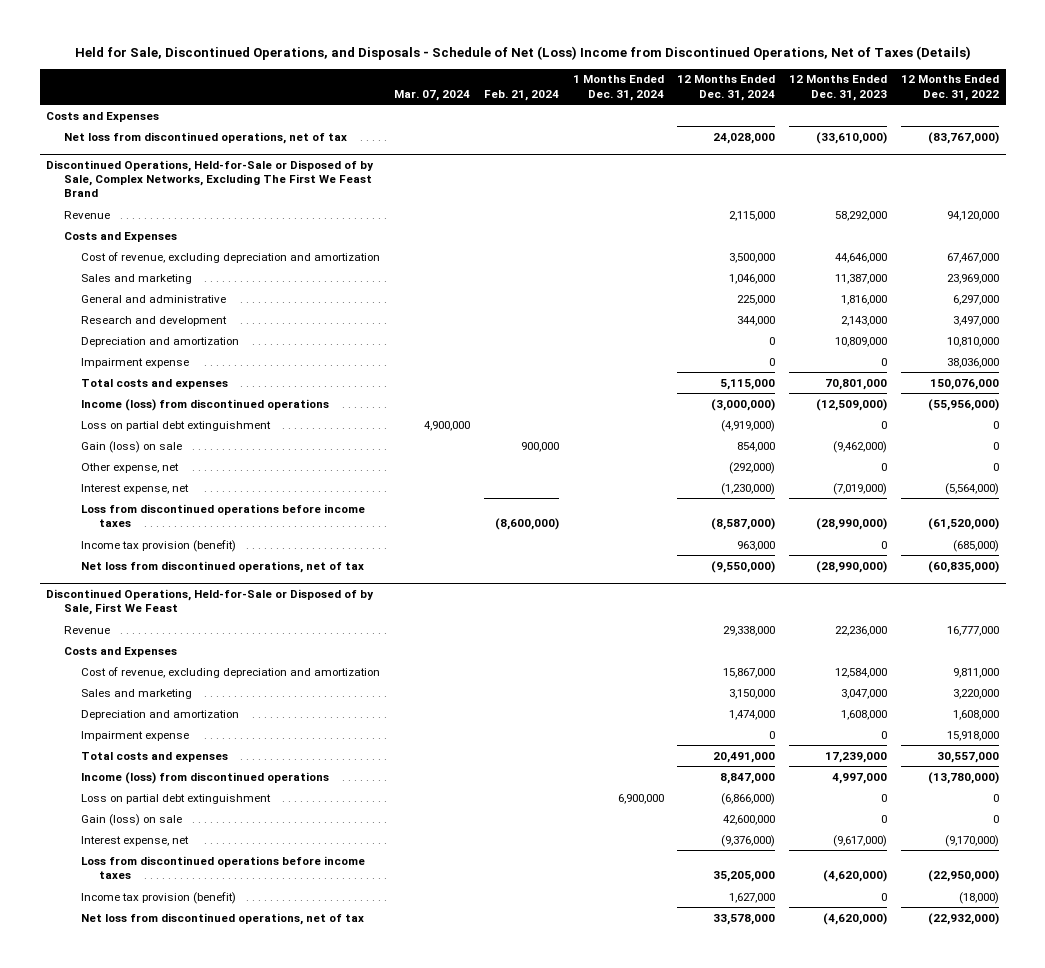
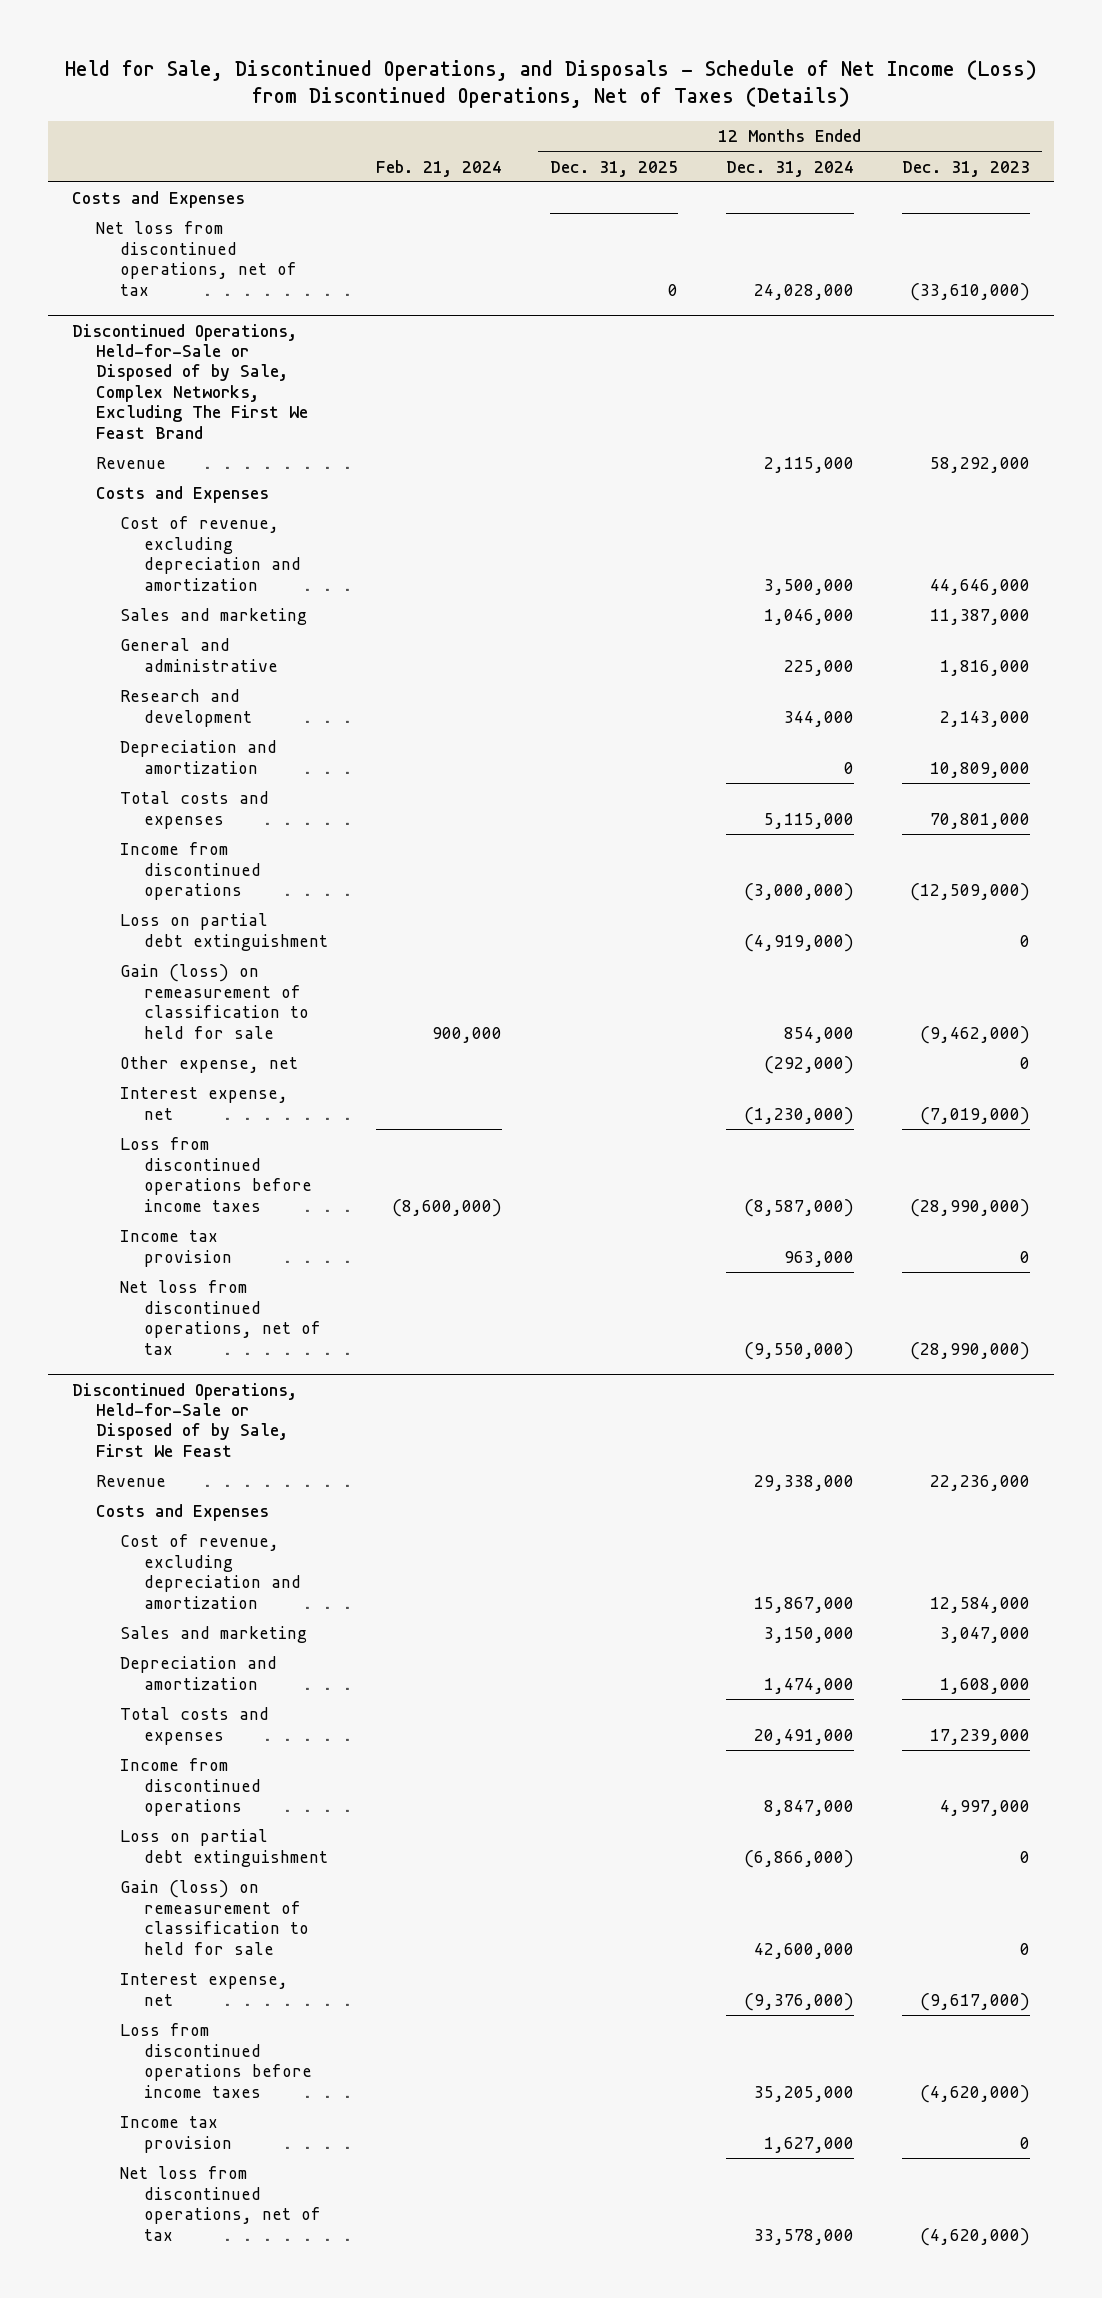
[74,46,971,61] Held for Sale, Discontinued Operations, and Disposals - Schedule of Net (Loss) Income from Discontinued Operations, Net of Taxes (Details) -> [65,59,1038,109] Held for Sale, Discontinued Operations, and Disposals - Schedule of Net Income (Loss) from Discontinued Operations, Net of Taxes (Details)
[394,89,471,101] Mar. 07, 2024 -> none
[572,75,664,101] 1 Months Ended Dec. 31, 2024 -> none
[900,75,999,101] 12 Months Ended Dec. 31, 2022 -> none
none -> [550,160,679,177] Dec. 31, 2025
[81,357,190,368] Impairment expense -> none
[81,398,330,411] Income (loss) from discontinued operations -> [120,842,262,901] Income from discontinued operations
[81,440,183,453] Gain (loss) on sale -> [120,964,310,1039] Gain (loss) on remeasurement of classification to held for sale
[81,539,237,552] Income tax provision (benefit) -> [120,1230,233,1267] Income tax provision
[81,730,190,741] Impairment expense -> none
[81,771,330,784] Income (loss) from discontinued operations -> [120,1758,262,1817] Income from discontinued operations
[81,813,183,826] Gain (loss) on sale -> [120,1880,310,1955] Gain (loss) on remeasurement of classification to held for sale
[81,891,237,904] Income tax provision (benefit) -> [120,2116,233,2153] Income tax provision

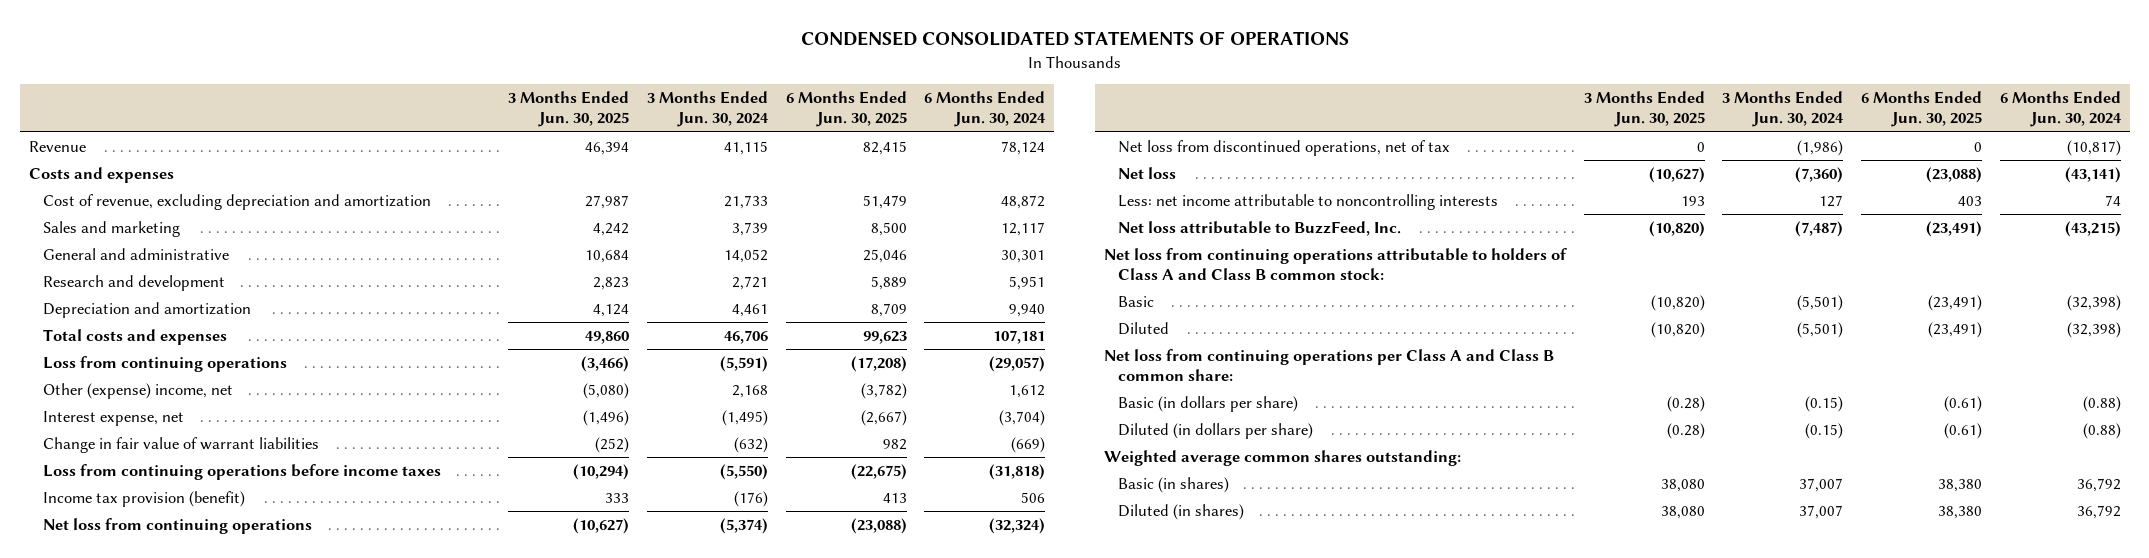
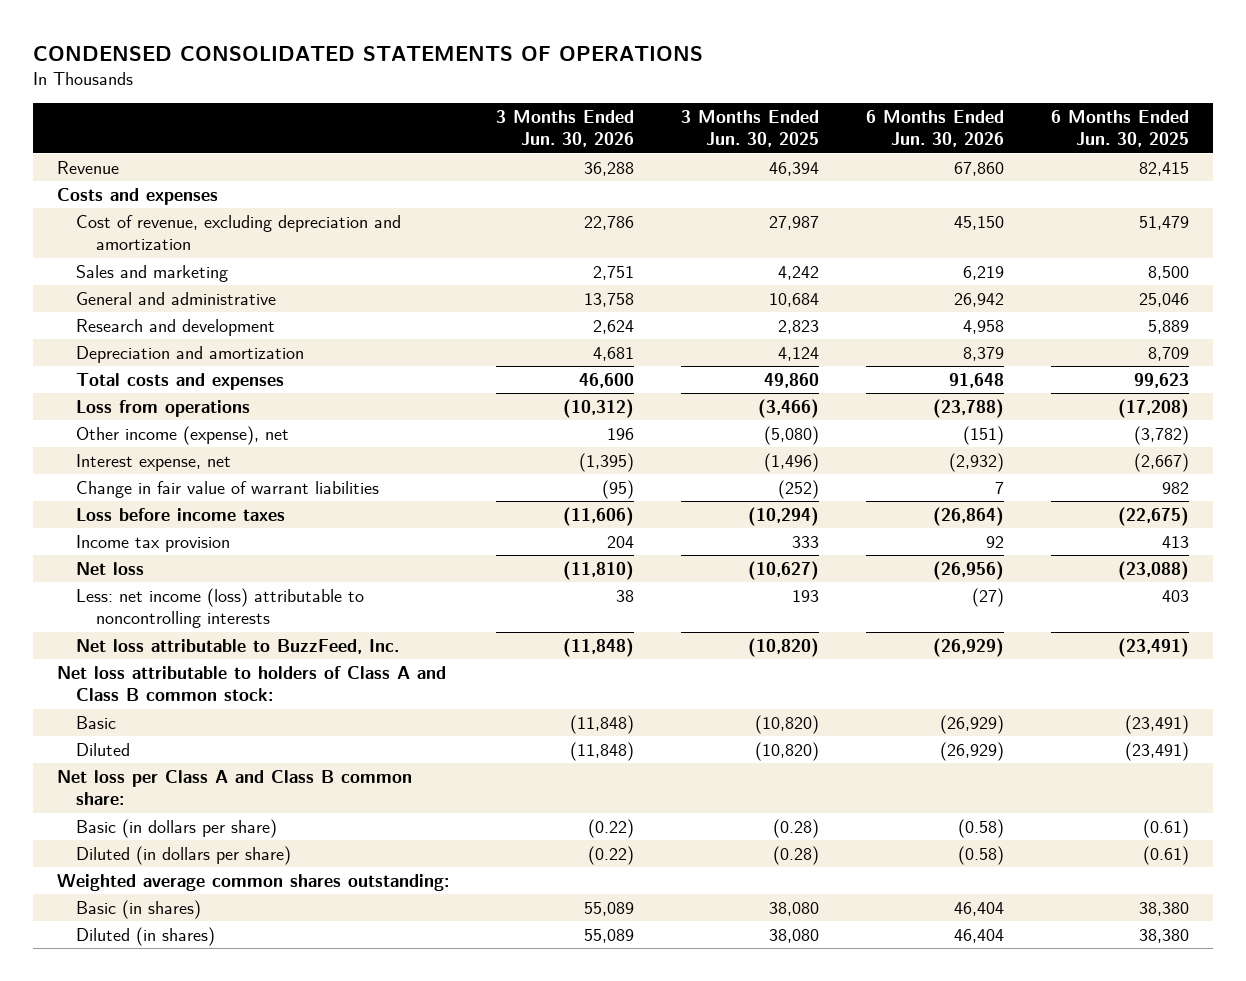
[647,91,770,128] 3 Months Ended Jun. 30, 2024 -> none
[924,91,1047,128] 6 Months Ended Jun. 30, 2024 -> none
none -> [495,110,634,148] 3 Months Ended Jun. 30, 2026
none -> [866,110,1005,148] 6 Months Ended Jun. 30, 2026
[42,356,287,373] Loss from continuing operations -> [76,400,251,418] Loss from operations
[42,383,233,400] Other (expense) income, net -> [76,426,290,446] Other income (expense), net
[42,518,312,535] Net loss from continuing operations -> none
[1118,140,1451,157] Net loss from discontinued operations, net of tax -> none
[42,464,441,481] Loss from continuing operations before income taxes -> [76,508,286,522] Loss before income taxes
[42,491,245,508] Income tax provision (benefit) -> [76,535,231,553] Income tax provision
[1118,194,1499,211] Less: net income attributable to noncontrolling interests -> [76,588,365,629] Less: net income (loss) attributable to noncontrolling interests
[1104,248,1568,281] Net loss from continuing operations attributable to holders of Class A and Class B common stock: -> [56,666,446,702] Net loss attributable to holders of Class A and Class B common stock:
[1104,349,1555,382] Net loss from continuing operations per Class A and Class B common share: -> [56,770,412,806] Net loss per Class A and Class B common share:

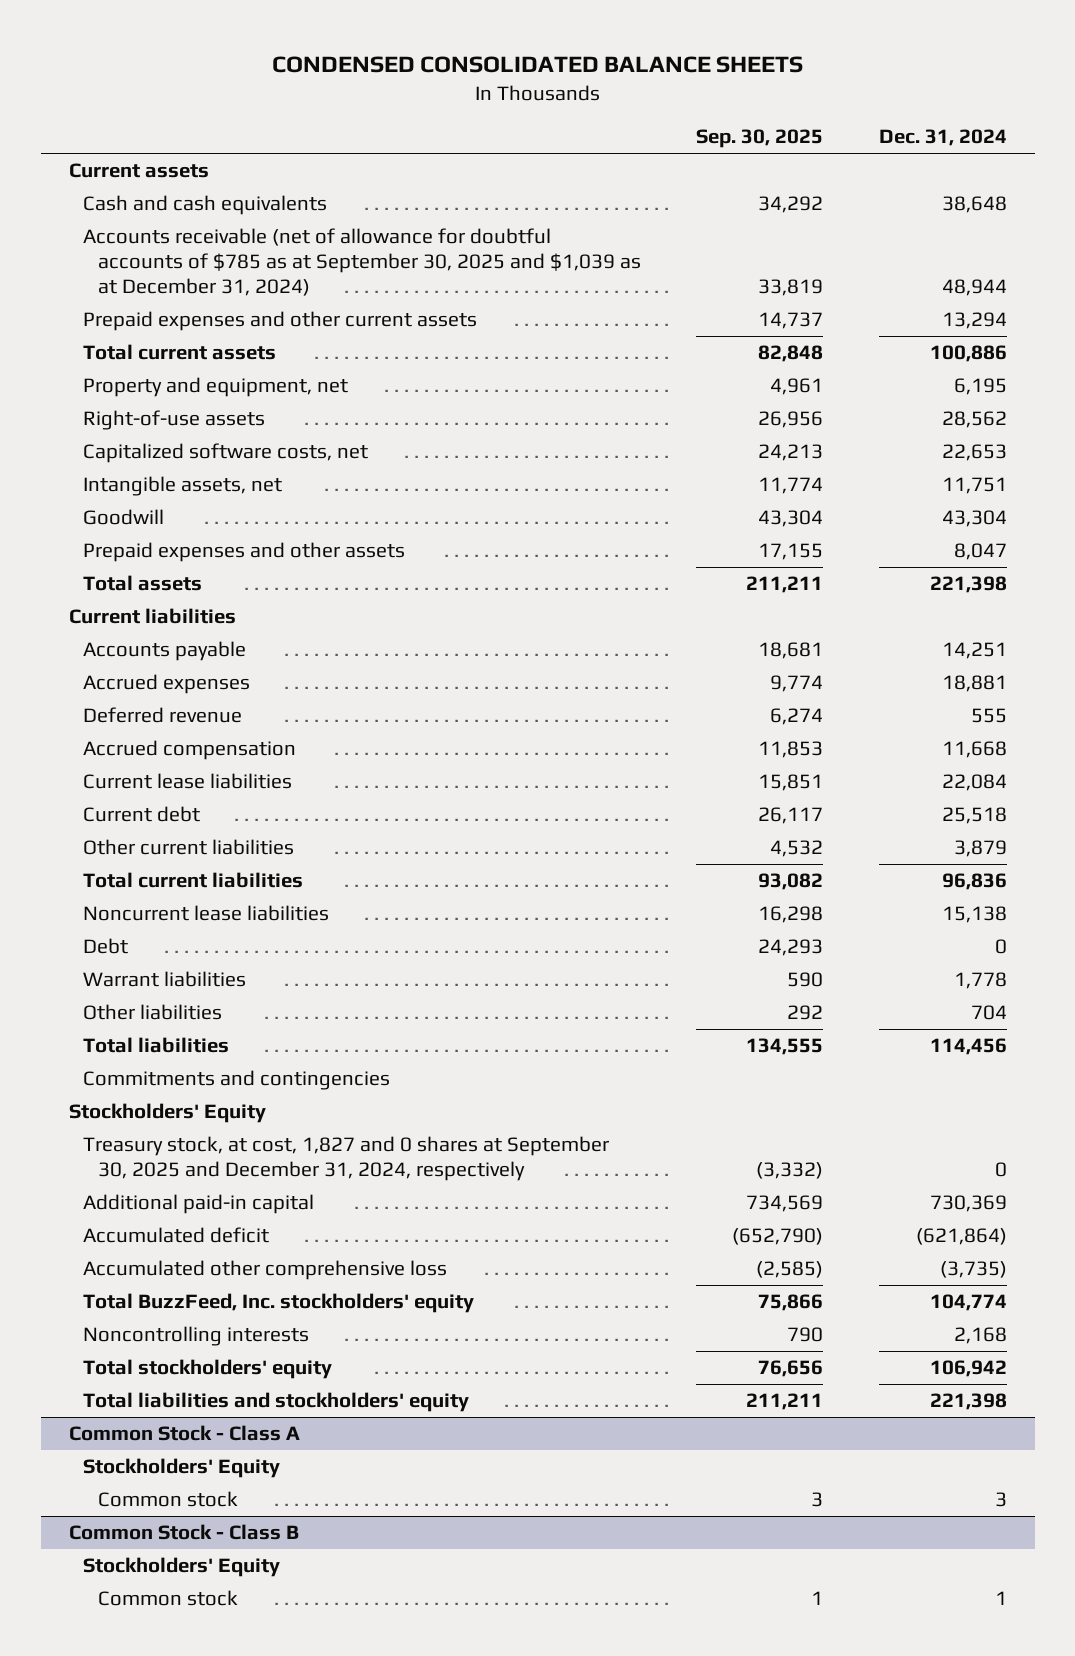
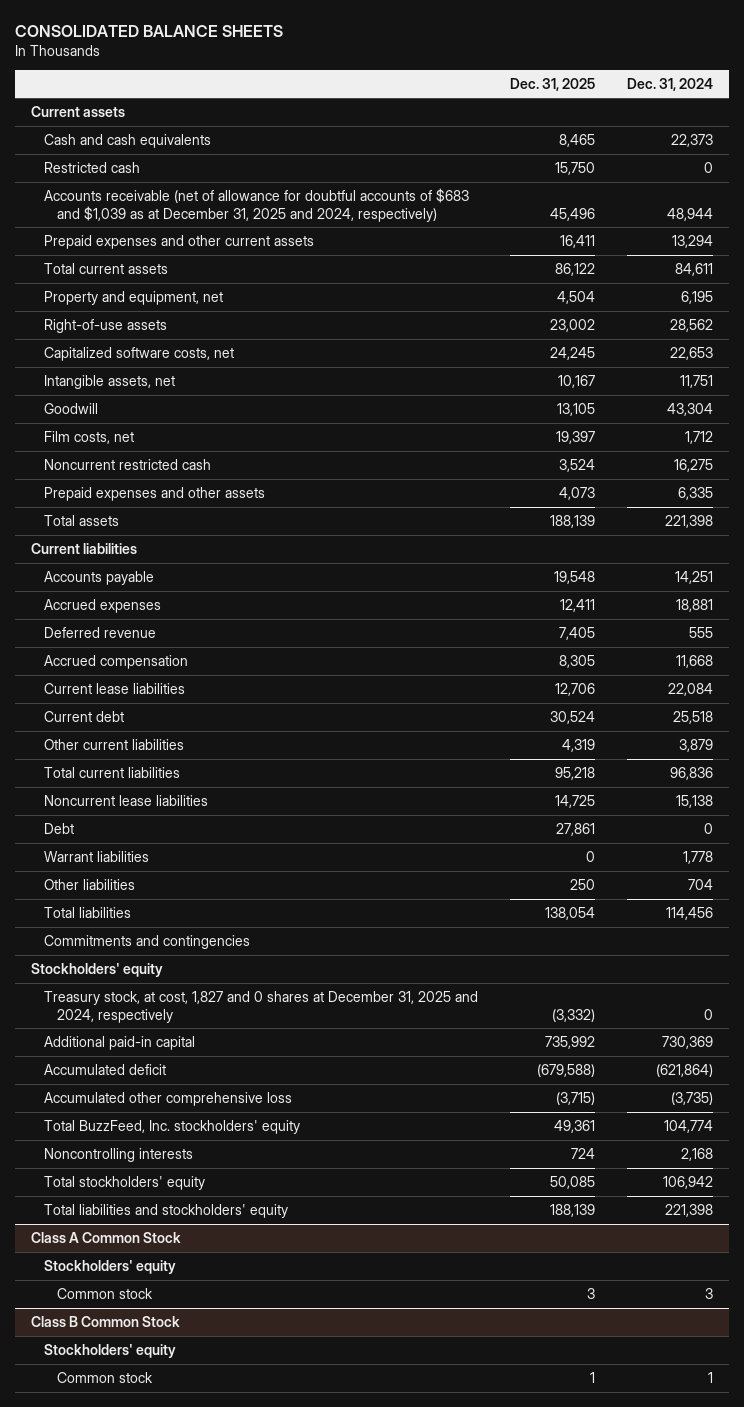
[271,56,803,74] CONDENSED CONSOLIDATED BALANCE SHEETS -> [15,24,284,37] CONSOLIDATED BALANCE SHEETS
[696,129,824,149] Sep. 30, 2025 -> none
none -> [509,77,595,91] Dec. 31, 2025
[941,196,1007,214] 38,648 -> [670,133,713,147] 22,373
none -> [43,161,140,173] Restricted cash
[83,228,642,297] Accounts receivable (net of allowance for doubtful accounts of $785 as at September 30, 2025 and $1,039 as at December 31, 2024) -> [43,187,469,222] Accounts receivable (net of allowance for doubtful accounts of $683 and $1,039 as at December 31, 2025 and 2024, respectively)
[929,345,1007,363] 100,886 -> [674,262,713,276] 84,611
none -> [43,430,134,444] Film costs, net
none -> [43,458,211,470] Noncurrent restricted cash
[953,543,1007,561] 8,047 -> [677,486,713,500] 6,335
[68,1103,266,1124] Stockholders' Equity -> [31,962,164,977] Stockholders' equity
[83,1136,610,1182] Treasury stock, at cost, 1,827 and 0 shares at September 30, 2025 and December 31, 2024, respectively -> [43,990,478,1023] Treasury stock, at cost, 1,827 and 0 shares at December 31, 2025 and 2024, respectively
[68,1425,300,1442] Common Stock - Class A -> [31,1231,182,1243] Class A Common Stock
[83,1458,281,1479] Stockholders' Equity -> [43,1259,176,1274] Stockholders' equity
[68,1524,299,1541] Common Stock - Class B -> [31,1315,181,1327] Class B Common Stock
[83,1557,281,1578] Stockholders' Equity -> [43,1343,176,1358] Stockholders' equity

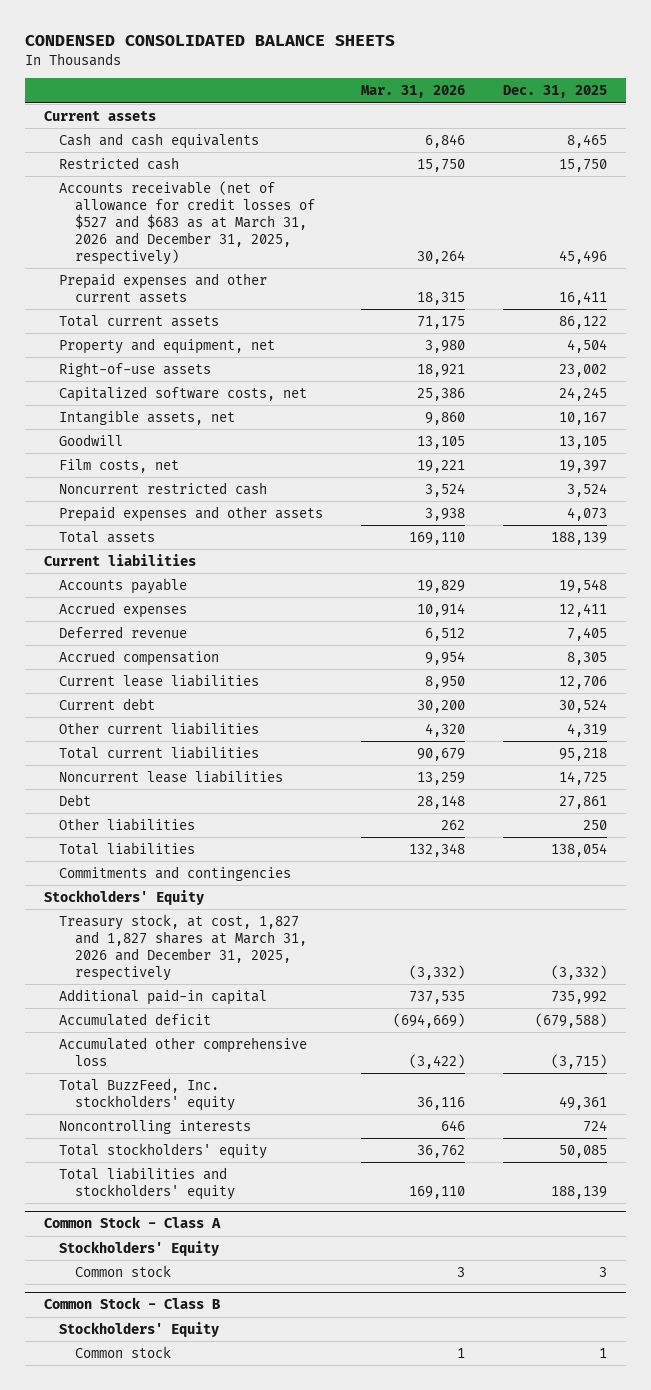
[15,24,284,37] CONSOLIDATED BALANCE SHEETS -> [24,35,395,47] CONDENSED CONSOLIDATED BALANCE SHEETS
[626,77,713,91] Dec. 31, 2024 -> none
none -> [361,85,466,99] Mar. 31, 2026
[43,187,469,222] Accounts receivable (net of allowance for doubtful accounts of $683 and $1,039 as at December 31, 2025 and 2024, respectively) -> [59,181,315,265] Accounts receivable (net of allowance for credit losses of $527 and $683 as at March 31, 2026 and December 31, 2025, respectively)
[43,850,149,862] Warrant liabilities -> none
[31,962,164,977] Stockholders' equity -> [43,890,204,906] Stockholders' Equity
[43,990,478,1023] Treasury stock, at cost, 1,827 and 0 shares at December 31, 2025 and 2024, respectively -> [59,914,307,981] Treasury stock, at cost, 1,827 and 1,827 shares at March 31, 2026 and December 31, 2025, respectively
[31,1231,182,1243] Class A Common Stock -> [43,1216,221,1229] Common Stock - Class A
[43,1259,176,1274] Stockholders' equity -> [59,1241,220,1257] Stockholders' Equity
[31,1315,181,1327] Class B Common Stock -> [43,1297,220,1310] Common Stock - Class B
[43,1343,176,1358] Stockholders' equity -> [59,1322,220,1338] Stockholders' Equity

